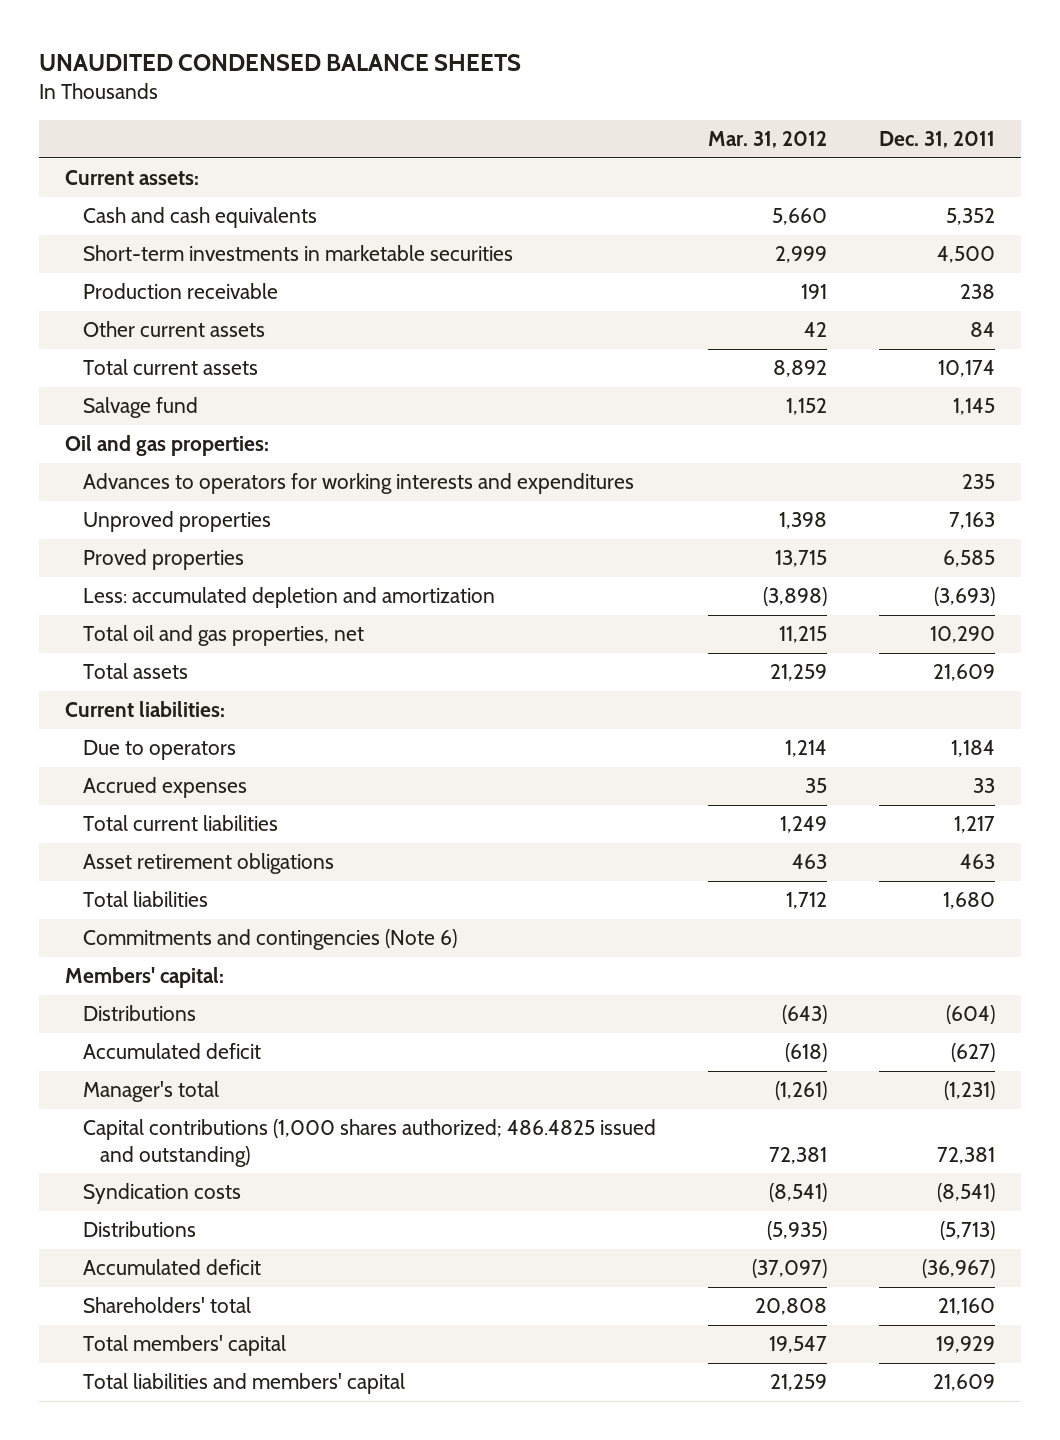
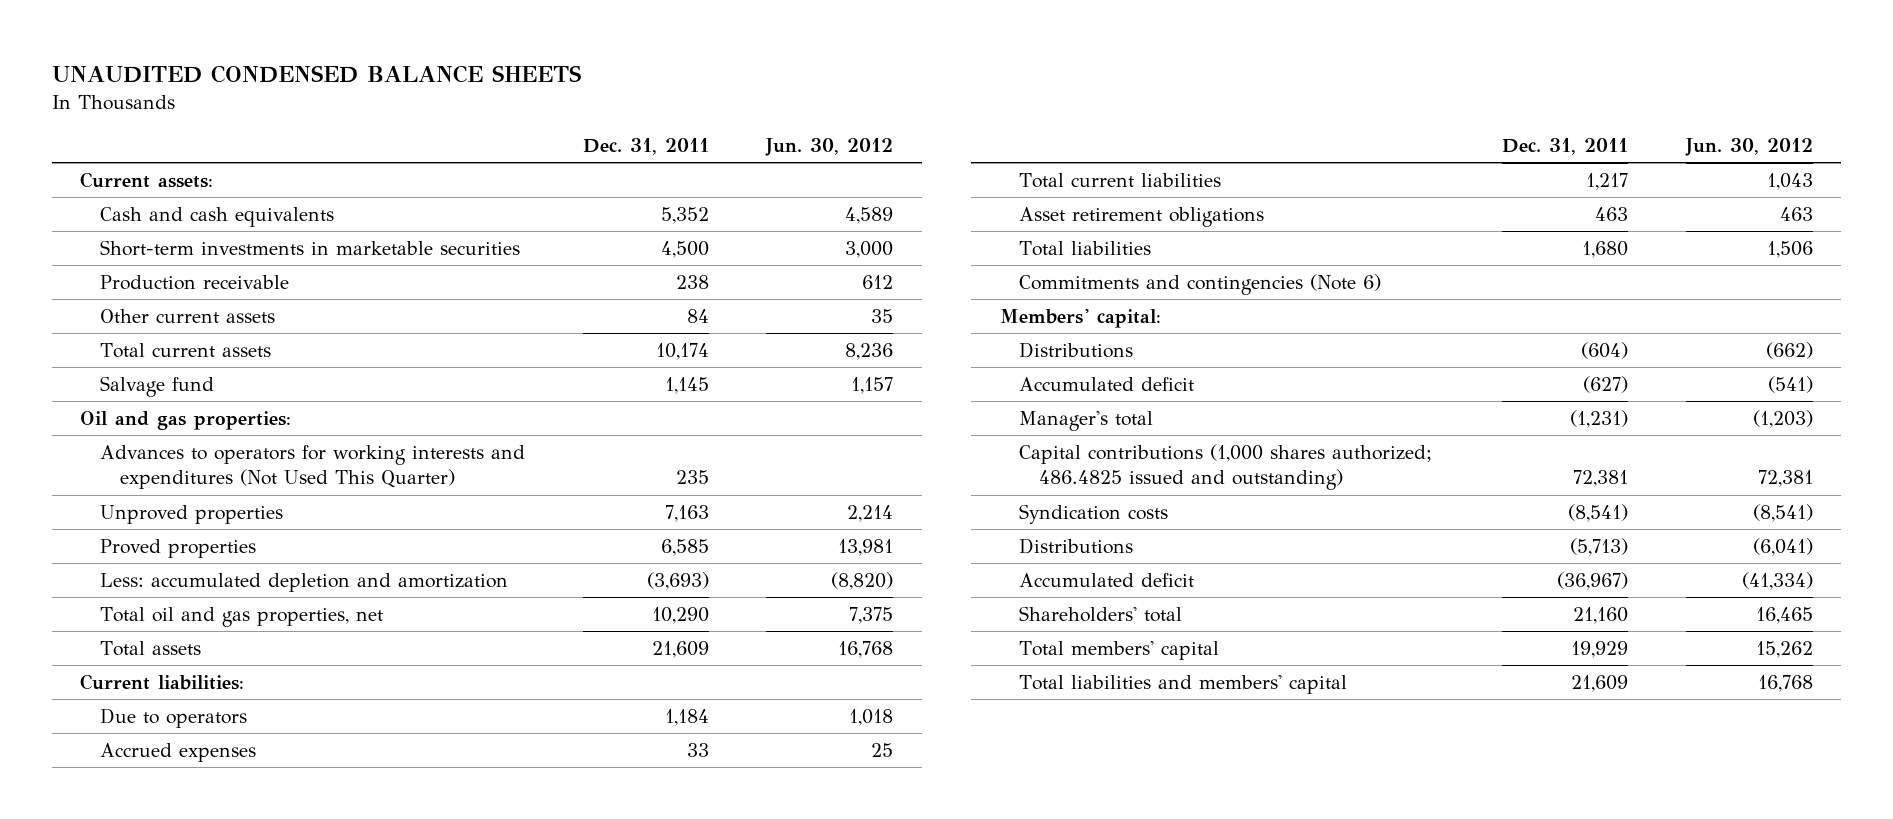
[707,131,827,149] Mar. 31, 2012 -> none
none -> [765,137,894,156] Jun. 30, 2012
[82,473,634,495] Advances to operators for working interests and expenditures -> [100,444,526,490] Advances to operators for working interests and expenditures (Not Used This Quarter)

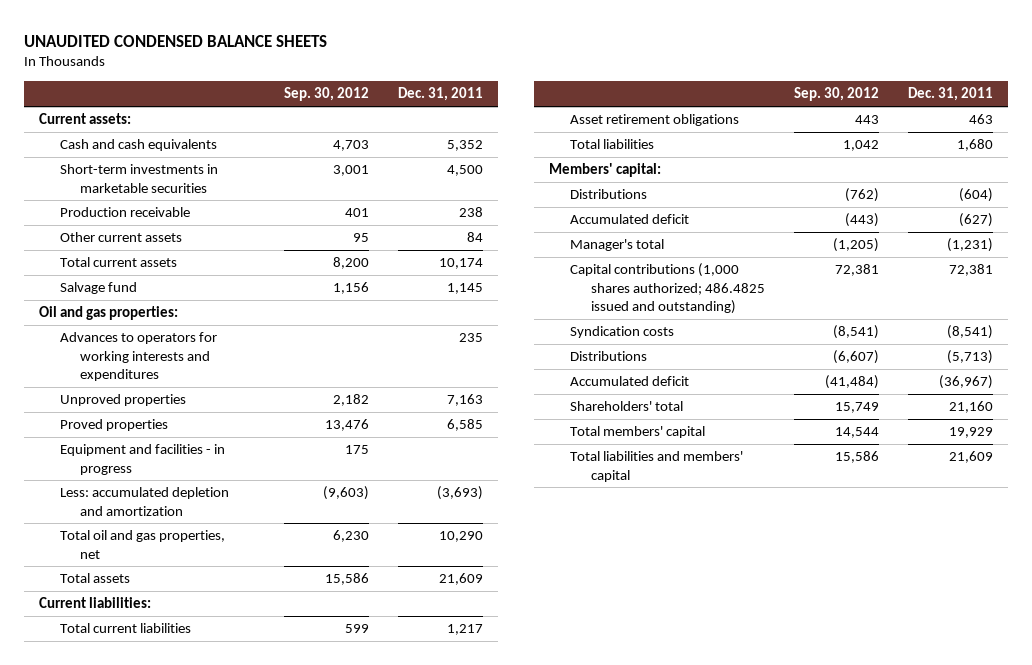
[765,137,894,156] Jun. 30, 2012 -> none
none -> [283,87,369,102] Sep. 30, 2012
[100,444,526,490] Advances to operators for working interests and expenditures (Not Used This Quarter) -> [59,332,217,381] Advances to operators for working interests and expenditures
none -> [59,444,225,475] Equipment and facilities - in progress
[100,707,248,728] Due to operators -> none
[100,742,257,762] Accrued expenses -> none
[1019,273,1382,295] Commitments and contingencies (Note 6) -> none

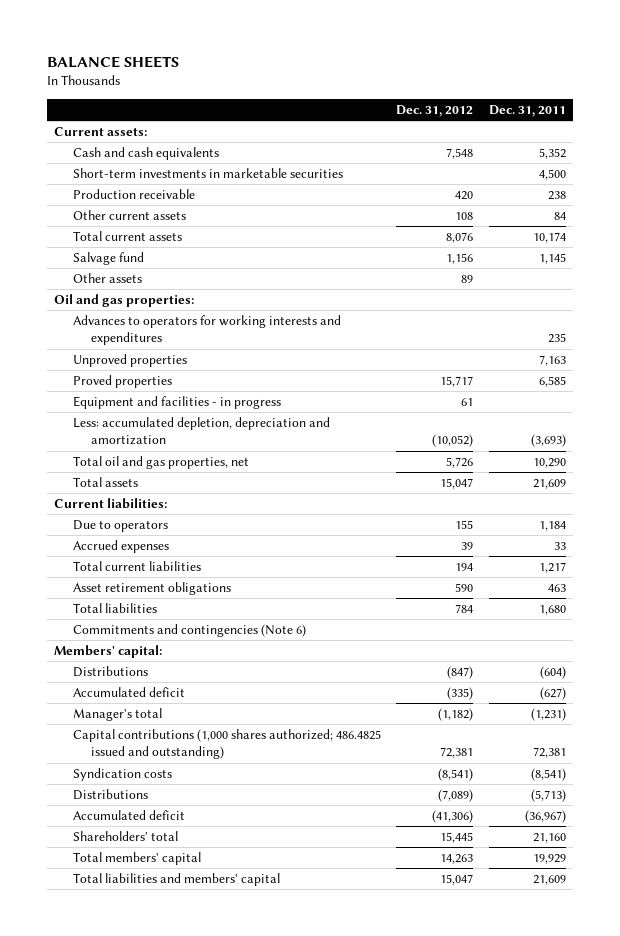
[23,34,327,47] UNAUDITED CONDENSED BALANCE SHEETS -> [46,56,179,69] BALANCE SHEETS
[283,87,369,102] Sep. 30, 2012 -> none
none -> [396,104,474,117] Dec. 31, 2012
none -> [72,273,142,284] Other assets
[59,487,229,516] Less: accumulated depletion and amortization -> [72,417,330,446] Less: accumulated depletion, depreciation and amortization
none -> [72,520,168,533] Due to operators
none -> [72,540,169,554] Accrued expenses
none -> [72,624,306,638] Commitments and contingencies (Note 6)

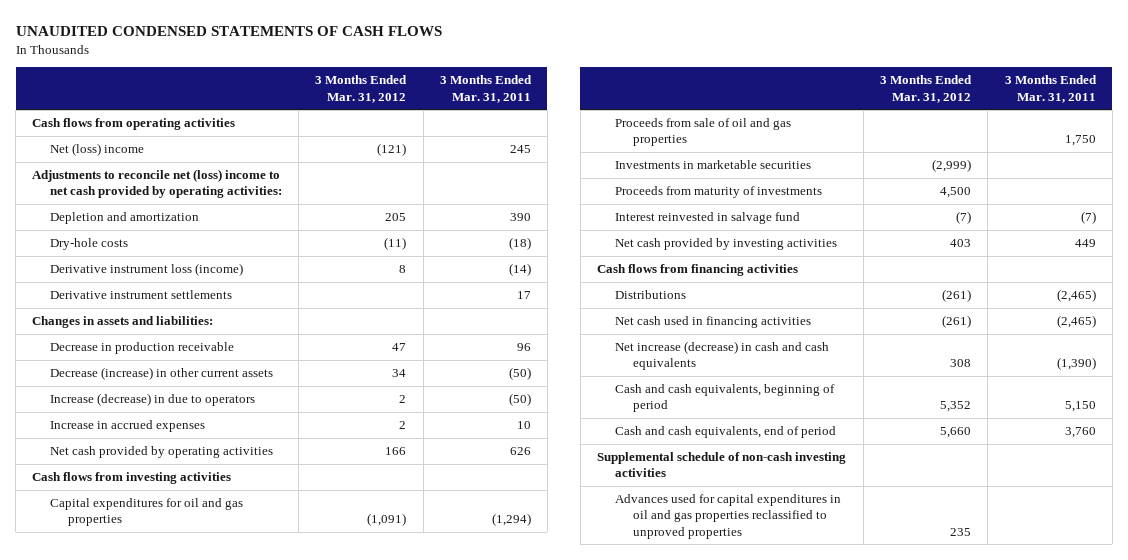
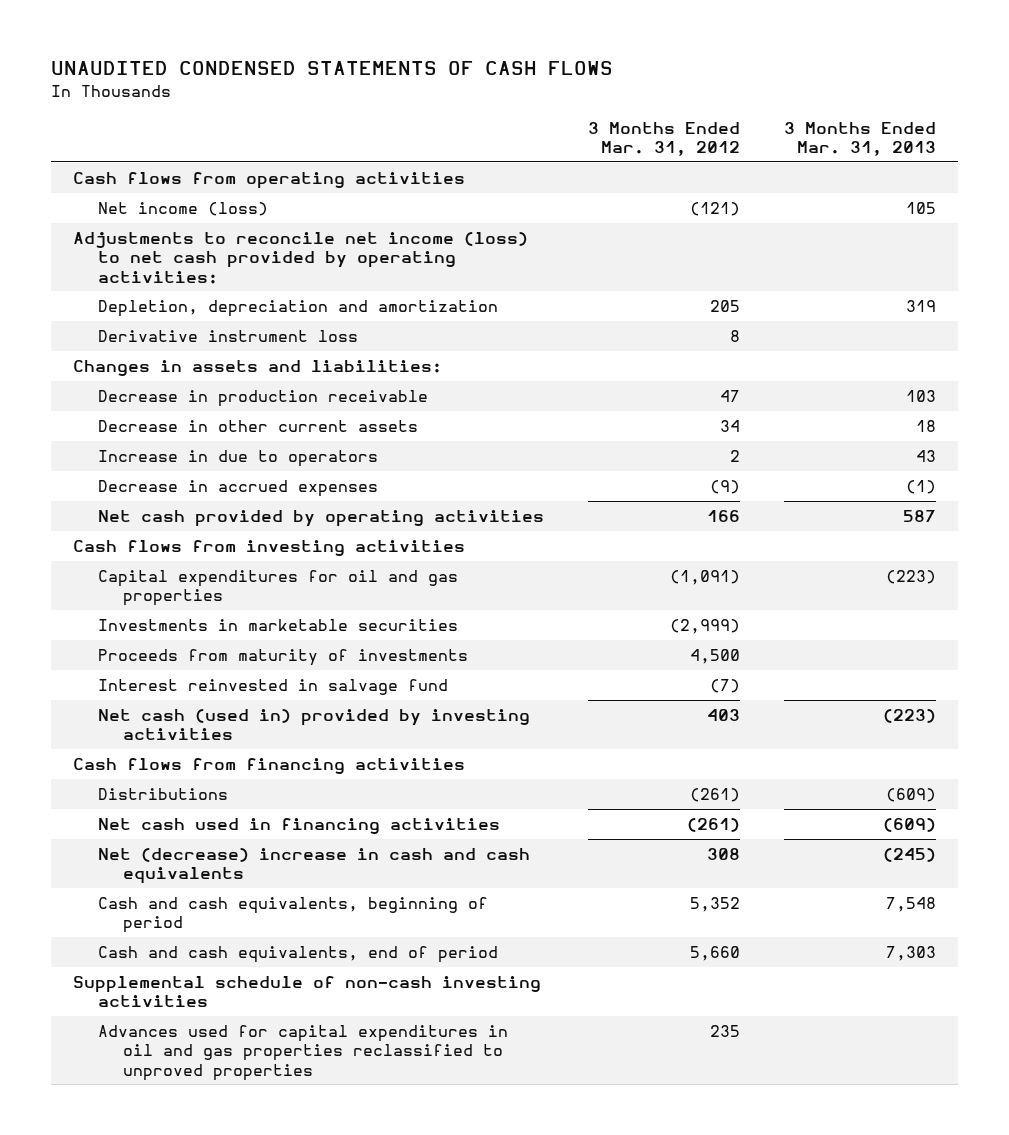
[439,75,532,103] 3 Months Ended Mar. 31, 2011 -> none
none -> [784,121,937,157] 3 Months Ended Mar. 31, 2013
[50,238,129,251] Dry-hole costs -> none
[50,290,233,300] Derivative instrument settlements -> none
[50,143,145,157] Net (loss) income -> [97,201,268,216] Net income (loss)
[32,169,283,199] Adjustments to reconcile net (loss) income to net cash provided by operating activities: -> [72,231,528,284] Adjustments to reconcile net income (loss) to net cash provided by operating activities:
[50,212,200,225] Depletion and amortization -> [97,299,498,317] Depletion, depreciation and amortization
[50,263,244,277] Derivative instrument loss (income) -> [97,329,358,342] Derivative instrument loss
[50,367,274,381] Decrease (increase) in other current assets -> [97,419,418,432] Decrease in other current assets
[50,393,256,407] Increase (decrease) in due to operators -> [97,449,378,467] Increase in due to operators
[50,420,206,433] Increase in accrued expenses -> [97,479,378,497] Decrease in accrued expenses
[399,421,407,430] 2 -> [709,479,740,494] (9)
[614,118,791,147] Proceeds from sale of oil and gas properties -> none
[614,238,837,251] Net cash provided by investing activities -> [97,708,530,741] Net cash (used in) provided by investing activities
[614,341,829,371] Net increase (decrease) in cash and cash equivalents -> [97,847,530,885] Net (decrease) increase in cash and cash equivalents

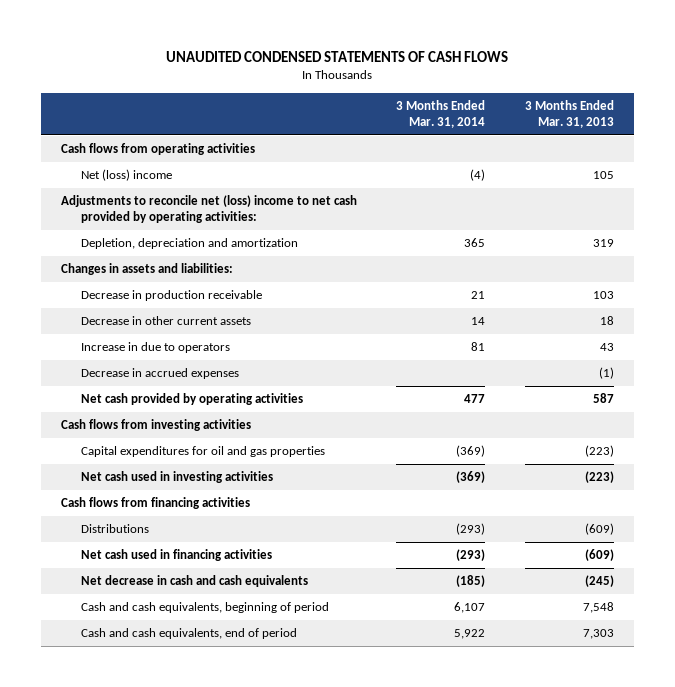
[587,121,740,157] 3 Months Ended Mar. 31, 2012 -> none
none -> [396,99,486,129] 3 Months Ended Mar. 31, 2014
[97,201,268,216] Net income (loss) -> [80,169,172,182] Net (loss) income
[72,231,528,284] Adjustments to reconcile net income (loss) to net cash provided by operating activities: -> [60,195,357,224] Adjustments to reconcile net (loss) income to net cash provided by operating activities:
[97,329,358,342] Derivative instrument loss -> none
[97,618,458,631] Investments in marketable securities -> none
[97,648,468,666] Proceeds from maturity of investments -> none
[97,678,448,695] Interest reinvested in salvage fund -> none
[97,708,530,741] Net cash (used in) provided by investing activities -> [80,471,273,484] Net cash used in investing activities
[97,847,530,885] Net (decrease) increase in cash and cash equivalents -> [80,575,308,588] Net decrease in cash and cash equivalents
[72,975,541,1008] Supplemental schedule of non-cash investing activities -> none
[97,1024,508,1081] Advances used for capital expenditures in oil and gas properties reclassified to unproved properties -> none

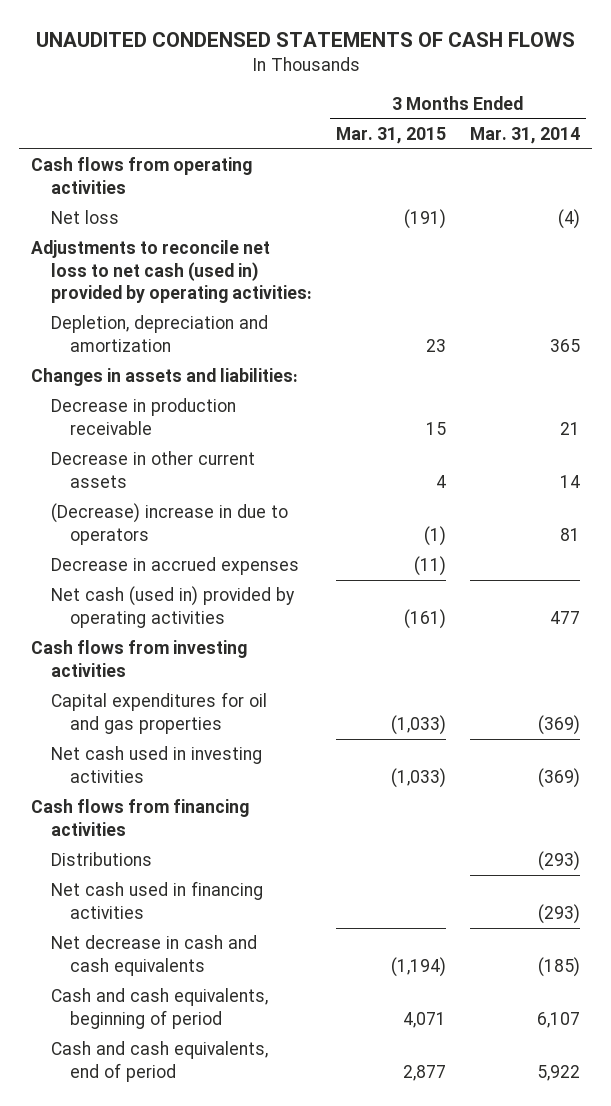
[524,99,614,129] 3 Months Ended Mar. 31, 2013 -> none
none -> [335,126,446,144] Mar. 31, 2015
[80,169,172,182] Net (loss) income -> [50,210,119,225] Net loss
[60,195,357,224] Adjustments to reconcile net (loss) income to net cash provided by operating activities: -> [31,240,312,304] Adjustments to reconcile net loss to net cash (used in) provided by operating activities:
[80,342,230,354] Increase in due to operators -> [50,503,288,545] (Decrease) increase in due to operators
[80,393,303,406] Net cash provided by operating activities -> [50,586,295,628] Net cash (used in) provided by operating activities

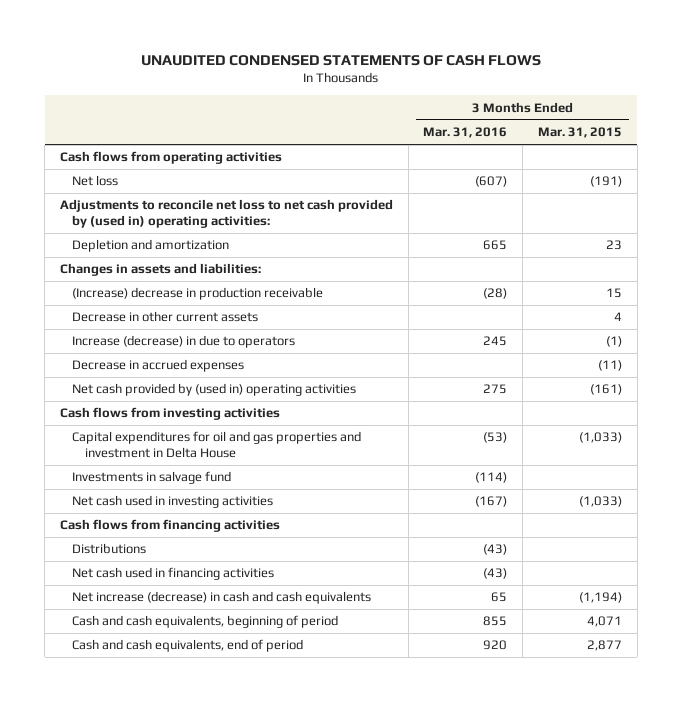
[470,126,581,144] Mar. 31, 2014 -> none
none -> [423,127,508,139] Mar. 31, 2016
[31,240,312,304] Adjustments to reconcile net loss to net cash (used in) provided by operating activities: -> [59,199,393,228] Adjustments to reconcile net loss to net cash provided by (used in) operating activities:
[50,315,268,352] Depletion, depreciation and amortization -> [72,239,230,253] Depletion and amortization
[50,398,236,435] Decrease in production receivable -> [72,287,324,301] (Increase) decrease in production receivable
[50,503,288,545] (Decrease) increase in due to operators -> [72,335,296,349] Increase (decrease) in due to operators
[50,586,295,628] Net cash (used in) provided by operating activities -> [72,383,357,397] Net cash provided by (used in) operating activities
[50,692,267,734] Capital expenditures for oil and gas properties -> [72,431,362,458] Capital expenditures for oil and gas properties and investment in Delta House
none -> [72,471,232,485] Investments in salvage fund
[50,935,257,976] Net decrease in cash and cash equivalents -> [72,591,372,605] Net increase (decrease) in cash and cash equivalents

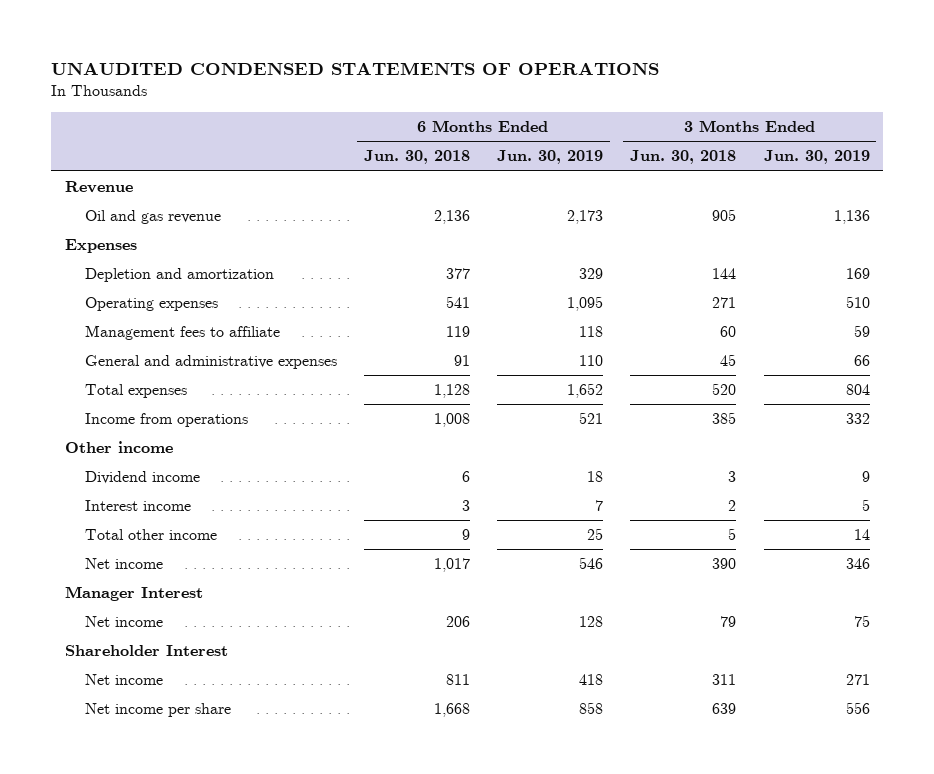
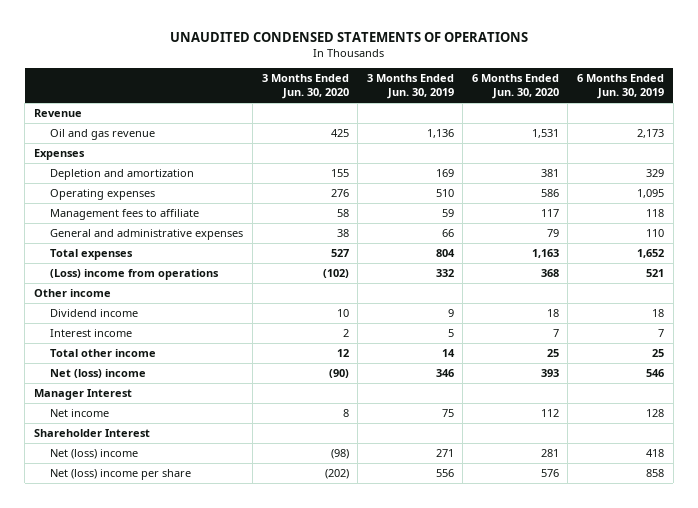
[363,150,470,165] Jun. 30, 2018 -> none
[630,150,737,165] Jun. 30, 2018 -> none
none -> [261,74,349,100] 3 Months Ended Jun. 30, 2020
none -> [471,74,559,100] 6 Months Ended Jun. 30, 2020
[84,413,248,428] Income from operations -> [50,268,220,280] (Loss) income from operations
[84,558,163,570] Net income -> [50,368,147,378] Net (loss) income
[84,674,163,686] Net income -> [50,448,139,459] Net (loss) income
[84,703,231,718] Net income per share -> [50,468,192,480] Net (loss) income per share

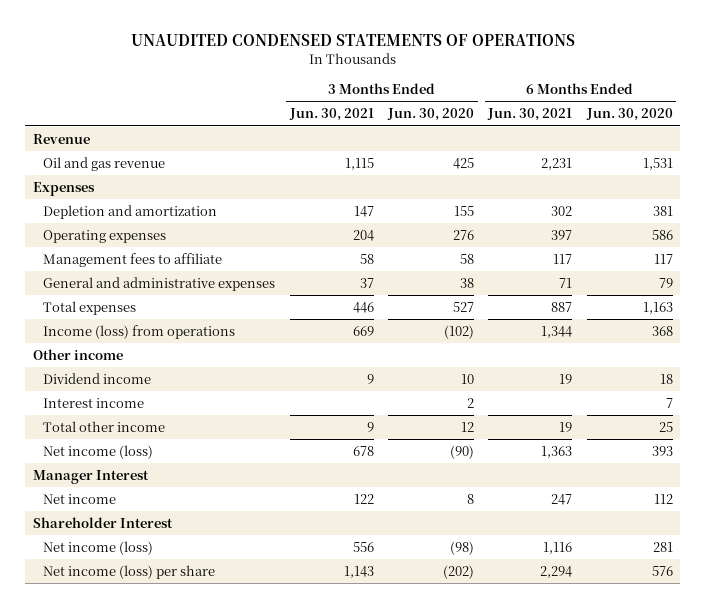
[366,74,454,100] 3 Months Ended Jun. 30, 2019 -> none
[577,74,665,100] 6 Months Ended Jun. 30, 2019 -> none
none -> [288,108,374,122] Jun. 30, 2021
none -> [487,108,573,122] Jun. 30, 2021
[50,268,220,280] (Loss) income from operations -> [43,324,236,339] Income (loss) from operations
[50,368,147,378] Net (loss) income -> [43,444,154,459] Net income (loss)
[50,448,139,459] Net (loss) income -> [43,540,154,555] Net income (loss)
[50,468,192,480] Net (loss) income per share -> [43,564,216,579] Net income (loss) per share

